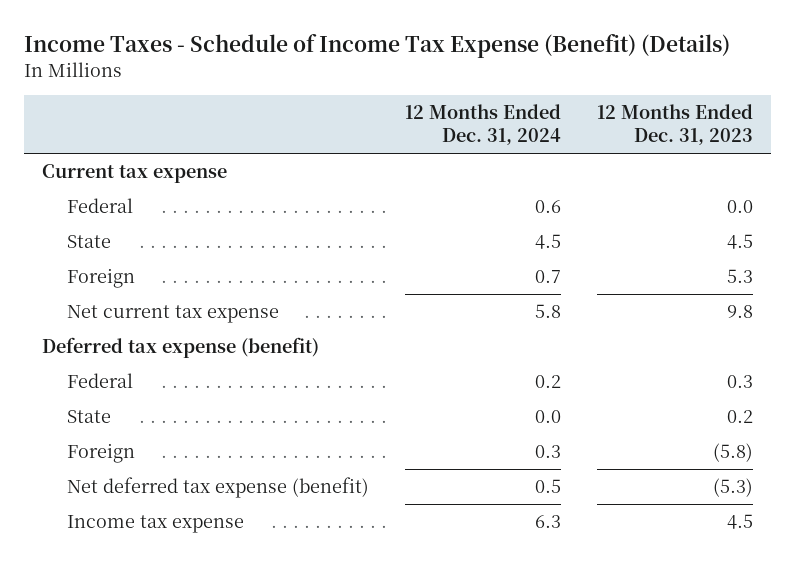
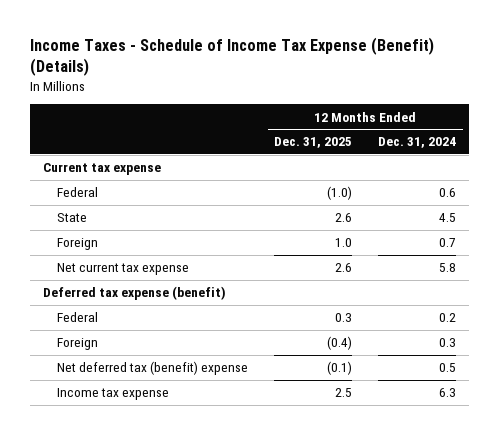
[596,104,753,146] 12 Months Ended Dec. 31, 2023 -> none
none -> [274,137,353,149] Dec. 31, 2025
[66,409,111,423] State -> none
[66,476,369,498] Net deferred tax expense (benefit) -> [57,361,249,376] Net deferred tax (benefit) expense

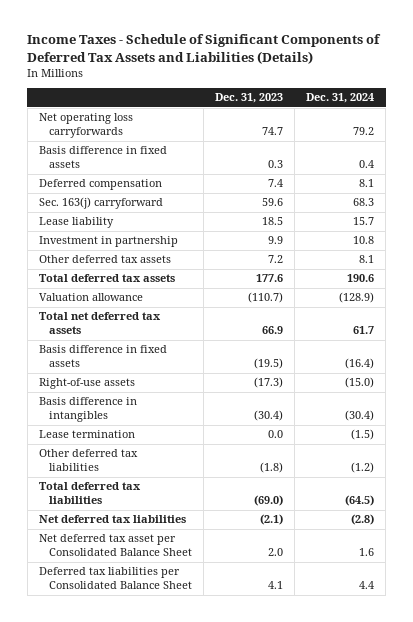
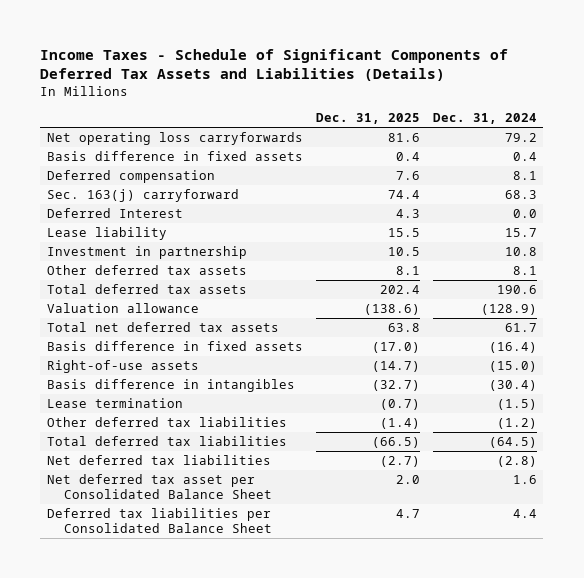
[215,93,284,104] Dec. 31, 2023 -> none
none -> [315,112,420,124] Dec. 31, 2025
none -> [46,207,183,218] Deferred Interest

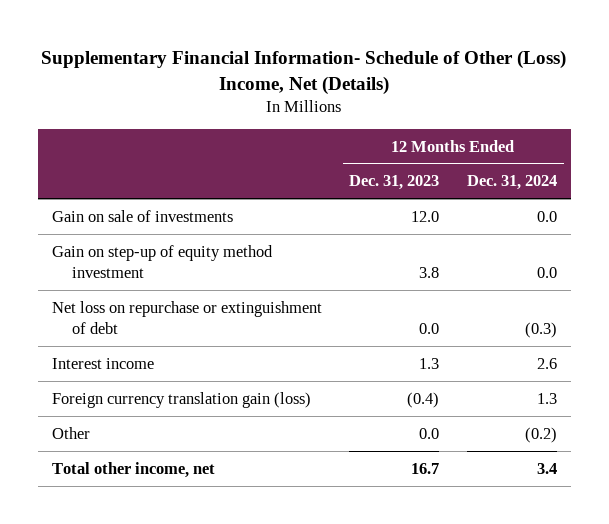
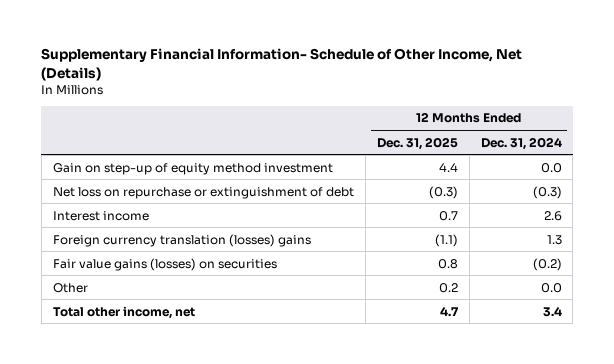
[41,49,567,95] Supplementary Financial Information- Schedule of Other (Loss) Income, Net (Details) -> [41,48,523,81] Supplementary Financial Information- Schedule of Other Income, Net (Details)
[349,175,440,191] Dec. 31, 2023 -> none
none -> [376,136,458,150] Dec. 31, 2025
[51,209,233,222] Gain on sale of investments -> none
[51,391,311,408] Foreign currency translation gain (loss) -> [52,233,311,247] Foreign currency translation (losses) gains
none -> [52,257,277,271] Fair value gains (losses) on securities
[525,426,558,443] (0.2) -> [540,282,562,293] 0.0

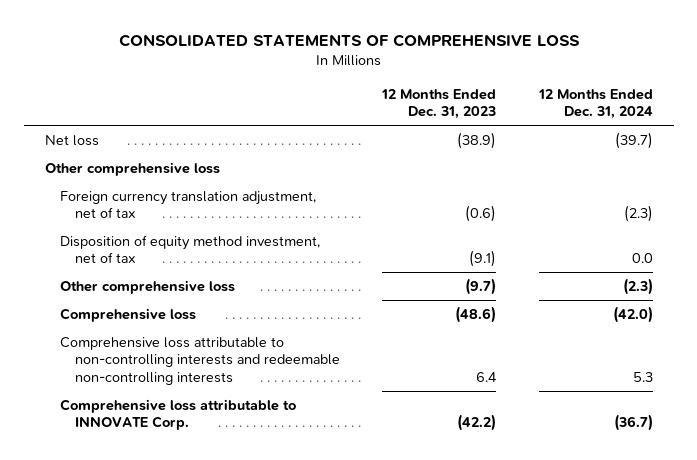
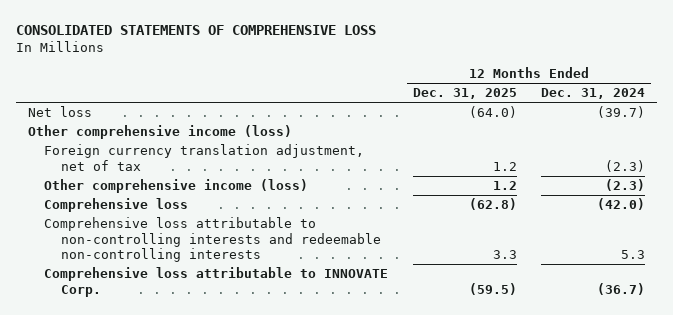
[381,88,497,120] 12 Months Ended Dec. 31, 2023 -> none
none -> [412,88,517,100] Dec. 31, 2025
[44,161,220,176] Other comprehensive loss -> [27,125,292,140] Other comprehensive income (loss)
[59,234,320,264] Disposition of equity method investment, net of tax -> none
[59,279,235,294] Other comprehensive loss -> [44,179,309,194] Other comprehensive income (loss)

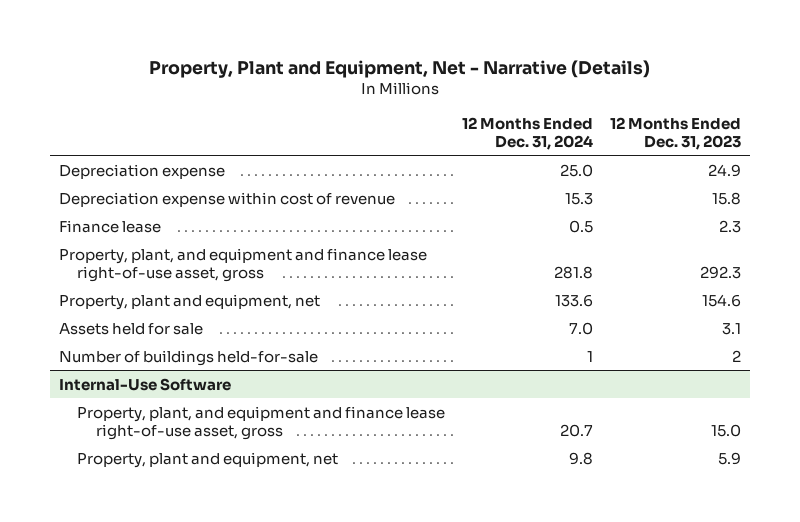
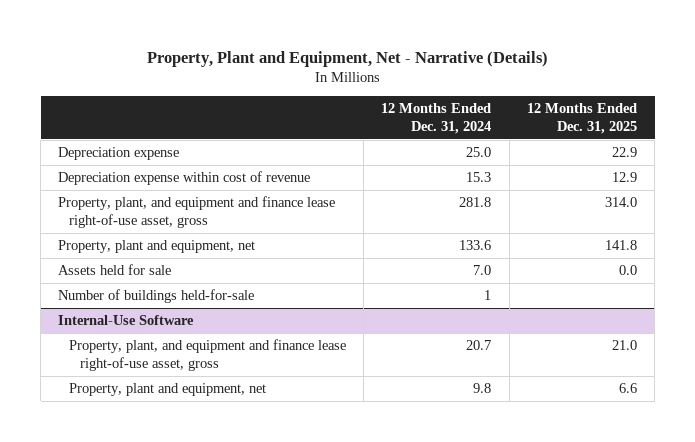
[610,116,742,150] 12 Months Ended Dec. 31, 2023 -> none
none -> [526,103,637,135] 12 Months Ended Dec. 31, 2025
[58,219,161,233] Finance lease -> none

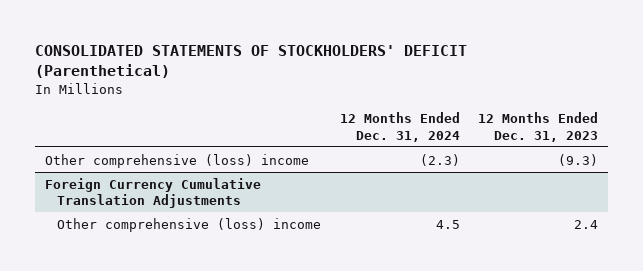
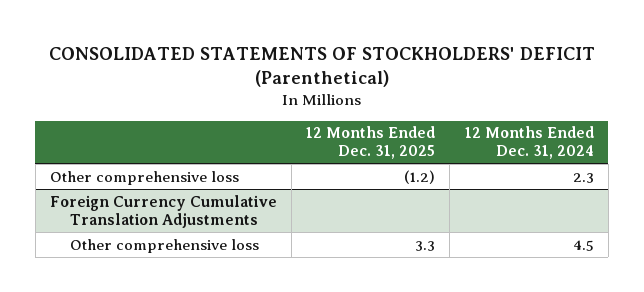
[478,112,599,142] 12 Months Ended Dec. 31, 2023 -> none
none -> [306,126,436,160] 12 Months Ended Dec. 31, 2025
[44,153,309,168] Other comprehensive (loss) income -> [49,170,239,185] Other comprehensive loss
[419,153,460,166] (2.3) -> [572,172,594,183] 2.3
[56,217,321,232] Other comprehensive (loss) income -> [70,238,260,253] Other comprehensive loss

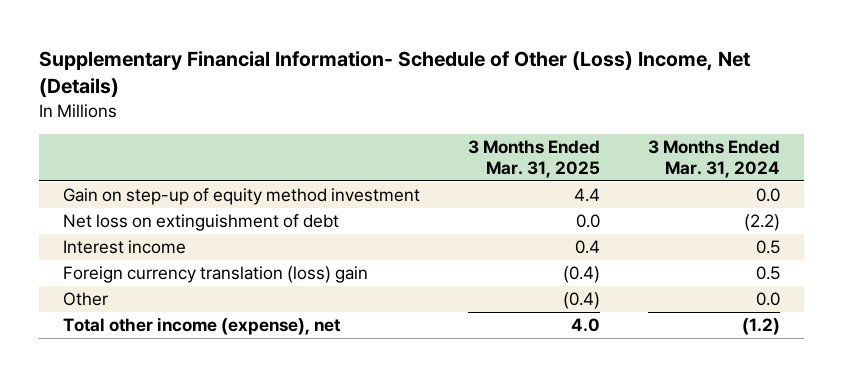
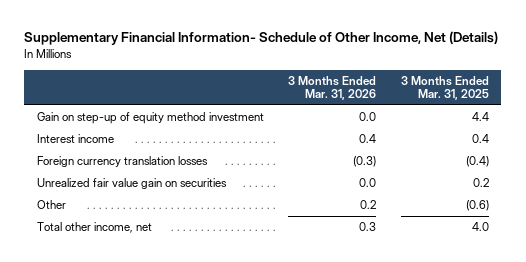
[39,51,751,98] Supplementary Financial Information- Schedule of Other (Loss) Income, Net (Details) -> [24,31,499,46] Supplementary Financial Information- Schedule of Other Income, Net (Details)
[648,140,781,178] 3 Months Ended Mar. 31, 2024 -> none
none -> [288,75,377,101] 3 Months Ended Mar. 31, 2026
[63,214,340,232] Net loss on extinguishment of debt -> none
[63,266,369,284] Foreign currency translation (loss) gain -> [36,156,208,168] Foreign currency translation losses
none -> [36,178,227,190] Unrealized fair value gain on securities
[563,292,601,310] (0.4) -> [465,200,489,212] (0.6)
[63,317,342,336] Total other income (expense), net -> [36,222,152,234] Total other income, net

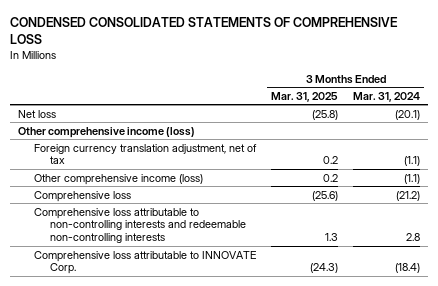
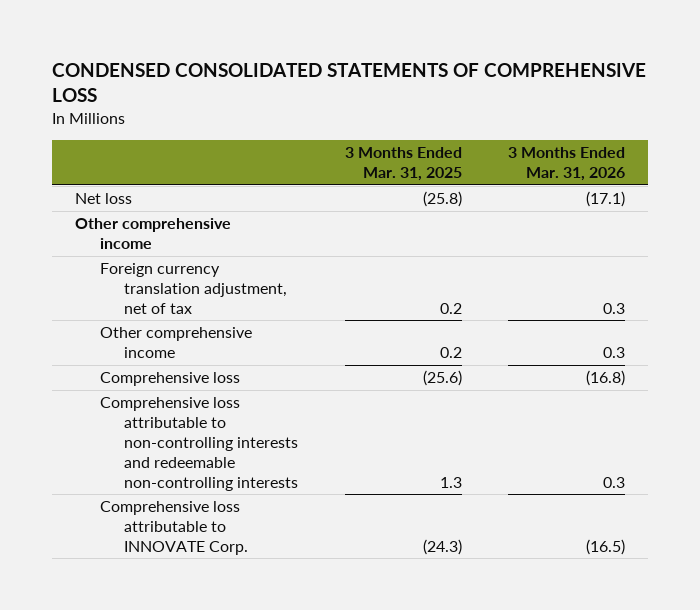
[353,91,421,102] Mar. 31, 2024 -> none
none -> [507,147,625,182] 3 Months Ended Mar. 31, 2026
[17,126,195,138] Other comprehensive income (loss) -> [75,218,232,250] Other comprehensive income
[33,173,203,185] Other comprehensive income (loss) -> [99,327,252,359] Other comprehensive income

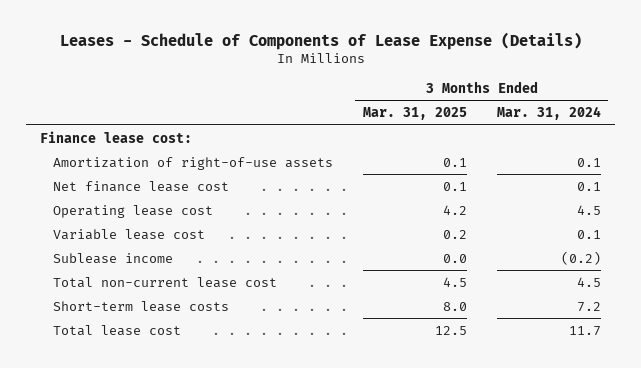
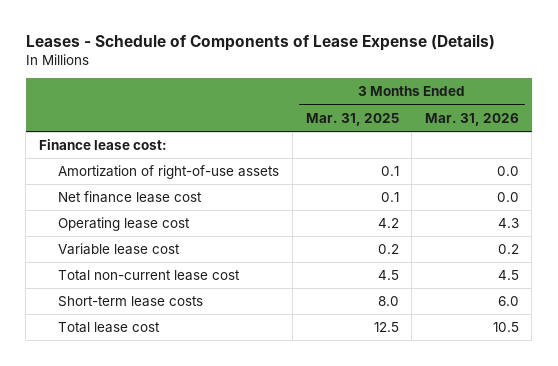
[496,106,601,121] Mar. 31, 2024 -> none
none -> [424,112,519,126] Mar. 31, 2026
[53,252,174,264] Sublease income -> none

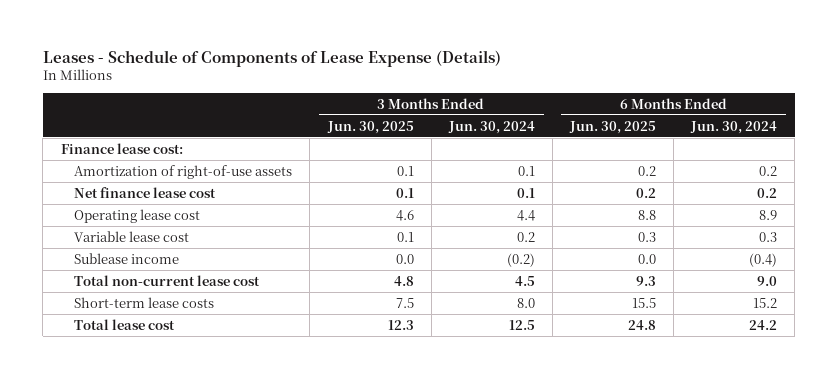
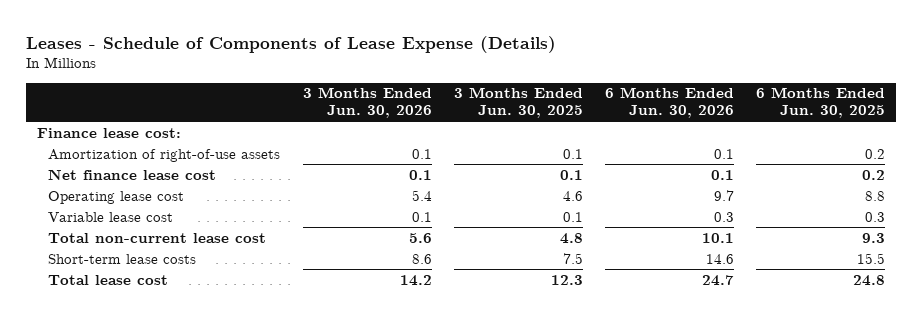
[447,120,535,134] Jun. 30, 2024 -> none
[690,120,778,134] Jun. 30, 2024 -> none
none -> [302,87,432,119] 3 Months Ended Jun. 30, 2026
none -> [604,87,734,119] 6 Months Ended Jun. 30, 2026
[74,252,180,264] Sublease income -> none

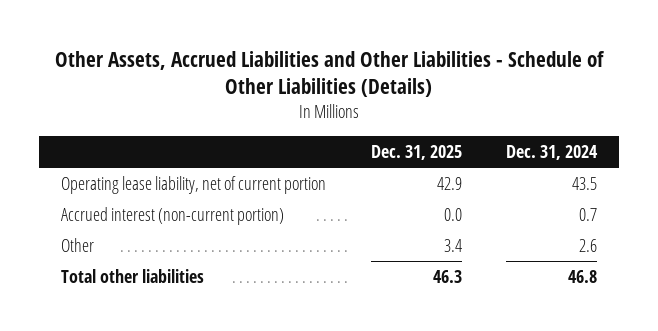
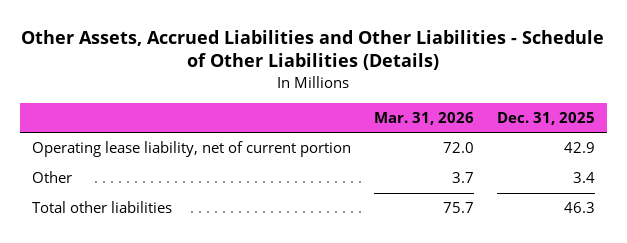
[506,145,599,161] Dec. 31, 2024 -> none
none -> [373,111,474,125] Mar. 31, 2026
[61,207,285,226] Accrued interest (non-current portion) -> none

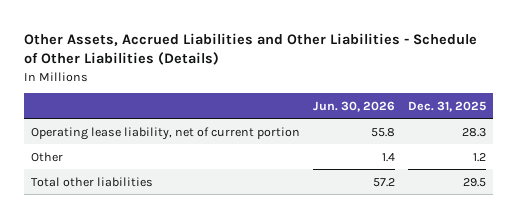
[373,111,474,125] Mar. 31, 2026 -> none
none -> [312,100,395,112] Jun. 30, 2026
[564,142,596,154] 42.9 -> [462,127,487,137] 28.3
[573,172,596,184] 3.4 -> [473,152,487,162] 1.2
[564,202,596,214] 46.3 -> [463,177,487,187] 29.5

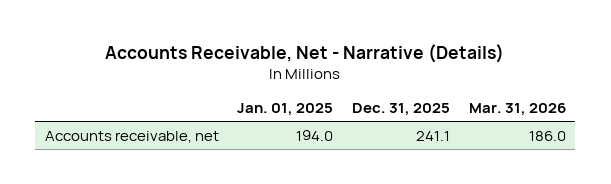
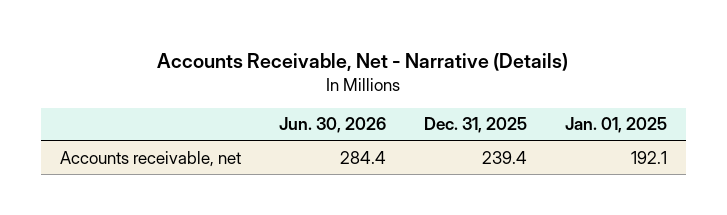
[468,103,566,117] Mar. 31, 2026 -> none
none -> [279,117,387,134] Jun. 30, 2026
[296,130,334,142] 194.0 -> [630,150,667,164] 192.1
[416,131,451,142] 241.1 -> [481,150,527,164] 239.4

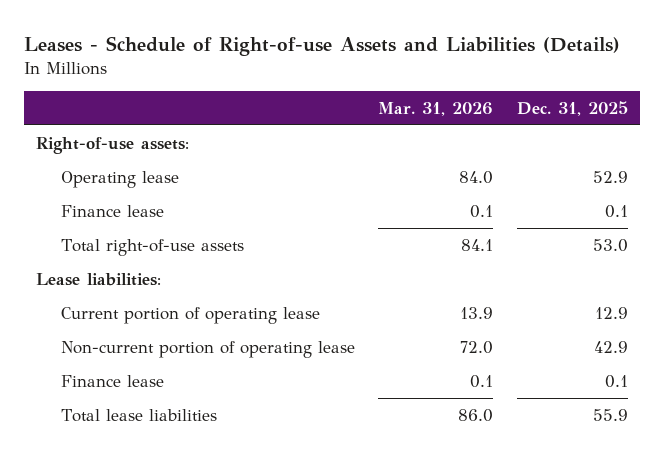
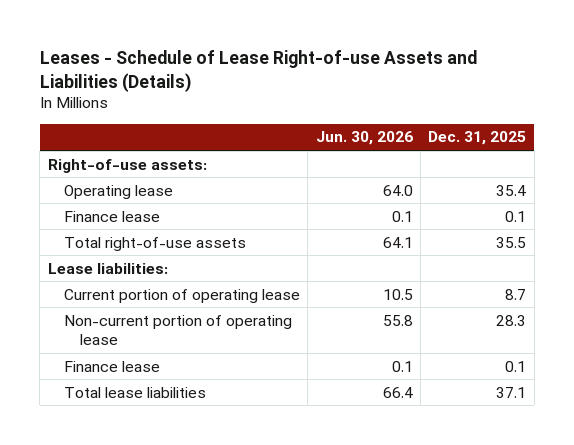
[24,35,621,56] Leases - Schedule of Right-of-use Assets and Liabilities (Details) -> [39,49,477,92] Leases - Schedule of Lease Right-of-use Assets and Liabilities (Details)
[378,101,494,116] Mar. 31, 2026 -> none
none -> [315,131,413,146] Jun. 30, 2026
[593,170,629,183] 52.9 -> [496,184,527,196] 35.4
[593,238,629,252] 53.0 -> [496,236,527,248] 35.5
[595,306,629,319] 12.9 -> [505,288,527,300] 8.7
[594,340,629,353] 42.9 -> [496,314,527,326] 28.3
[593,408,629,421] 55.9 -> [496,386,527,398] 37.1

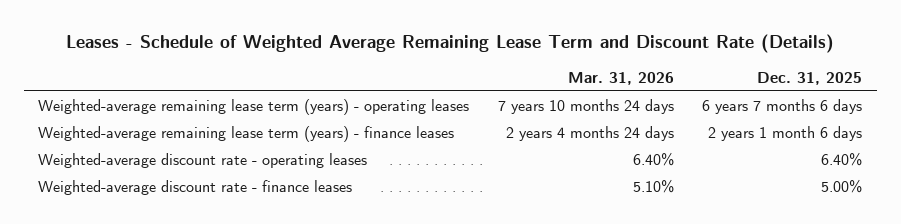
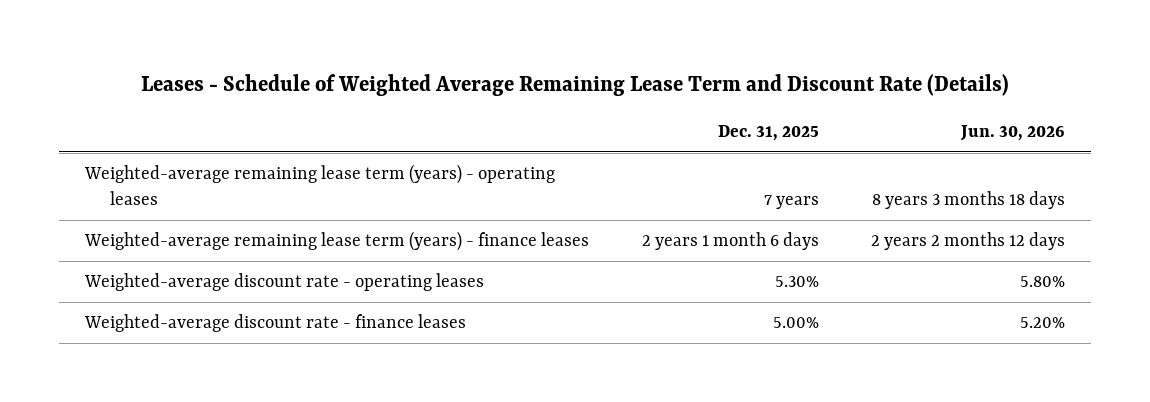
[567,71,674,85] Mar. 31, 2026 -> none
none -> [959,125,1065,142] Jun. 30, 2026
[702,99,863,115] 6 years 7 months 6 days -> [763,195,819,210] 7 years
[821,152,863,167] 6.40% -> [774,276,819,288] 5.30%

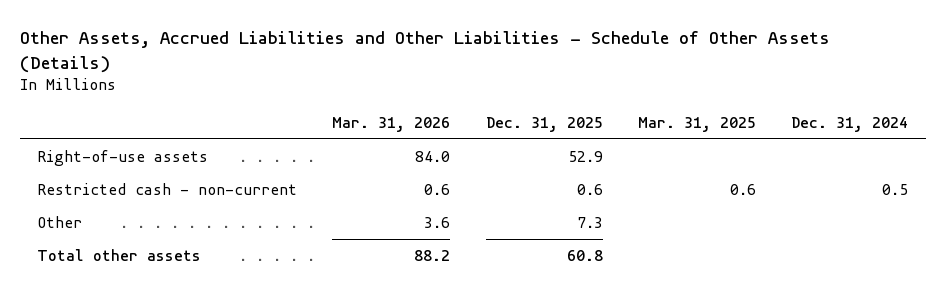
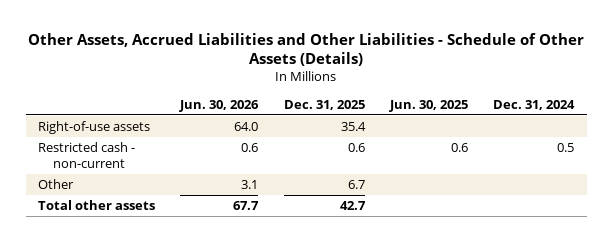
[332,116,451,132] Mar. 31, 2026 -> none
[637,116,756,132] Mar. 31, 2025 -> none
none -> [179,99,260,112] Jun. 30, 2026
none -> [388,99,468,112] Jun. 30, 2025
[567,150,603,162] 52.9 -> [340,121,366,131] 35.4
[576,216,603,228] 7.3 -> [347,179,365,189] 6.7
[566,249,603,261] 60.8 -> [339,200,366,210] 42.7

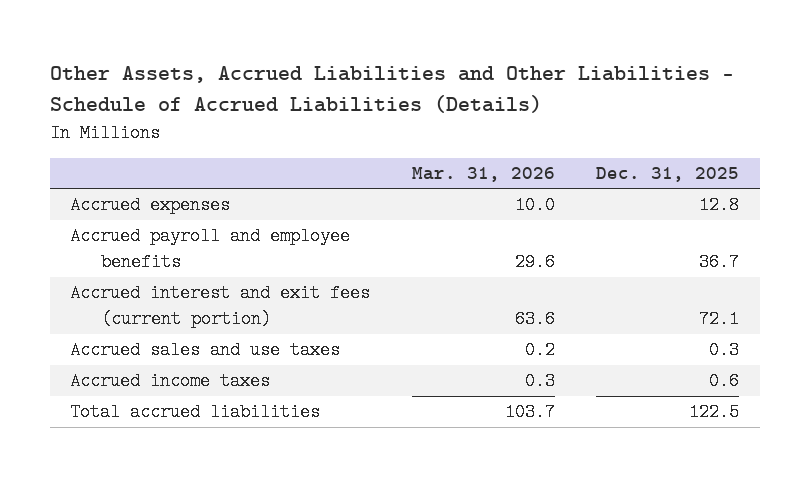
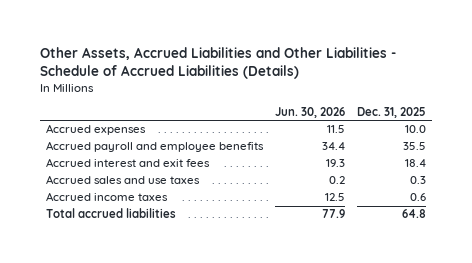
[411,167,555,183] Mar. 31, 2026 -> none
none -> [275,106,346,118] Jun. 30, 2026
[699,196,740,215] 12.8 -> [404,125,426,134] 10.0
[699,253,740,272] 36.7 -> [402,142,426,151] 35.5
[70,284,371,329] Accrued interest and exit fees (current portion) -> [46,158,211,168] Accrued interest and exit fees
[699,310,740,329] 72.1 -> [404,159,426,168] 18.4
[689,403,740,422] 122.5 -> [401,209,426,219] 64.8

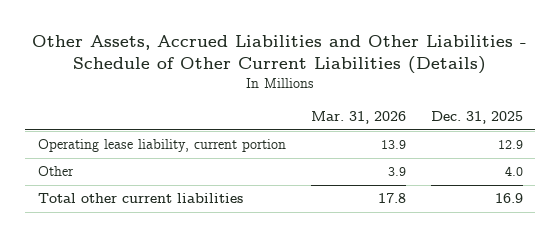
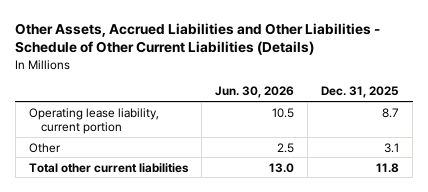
[310,110,406,124] Mar. 31, 2026 -> none
none -> [214,86,294,99] Jun. 30, 2026
[497,140,523,150] 12.9 -> [381,107,399,118] 8.7
[504,166,523,177] 4.0 -> [383,142,399,153] 3.1
[494,193,523,204] 16.9 -> [375,162,399,173] 11.8

